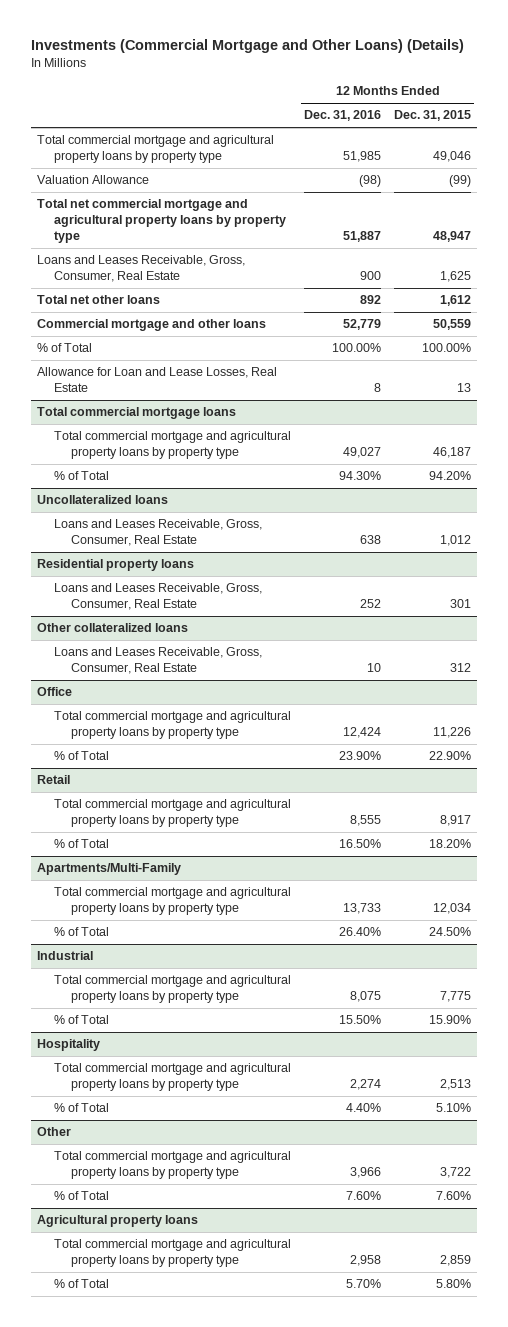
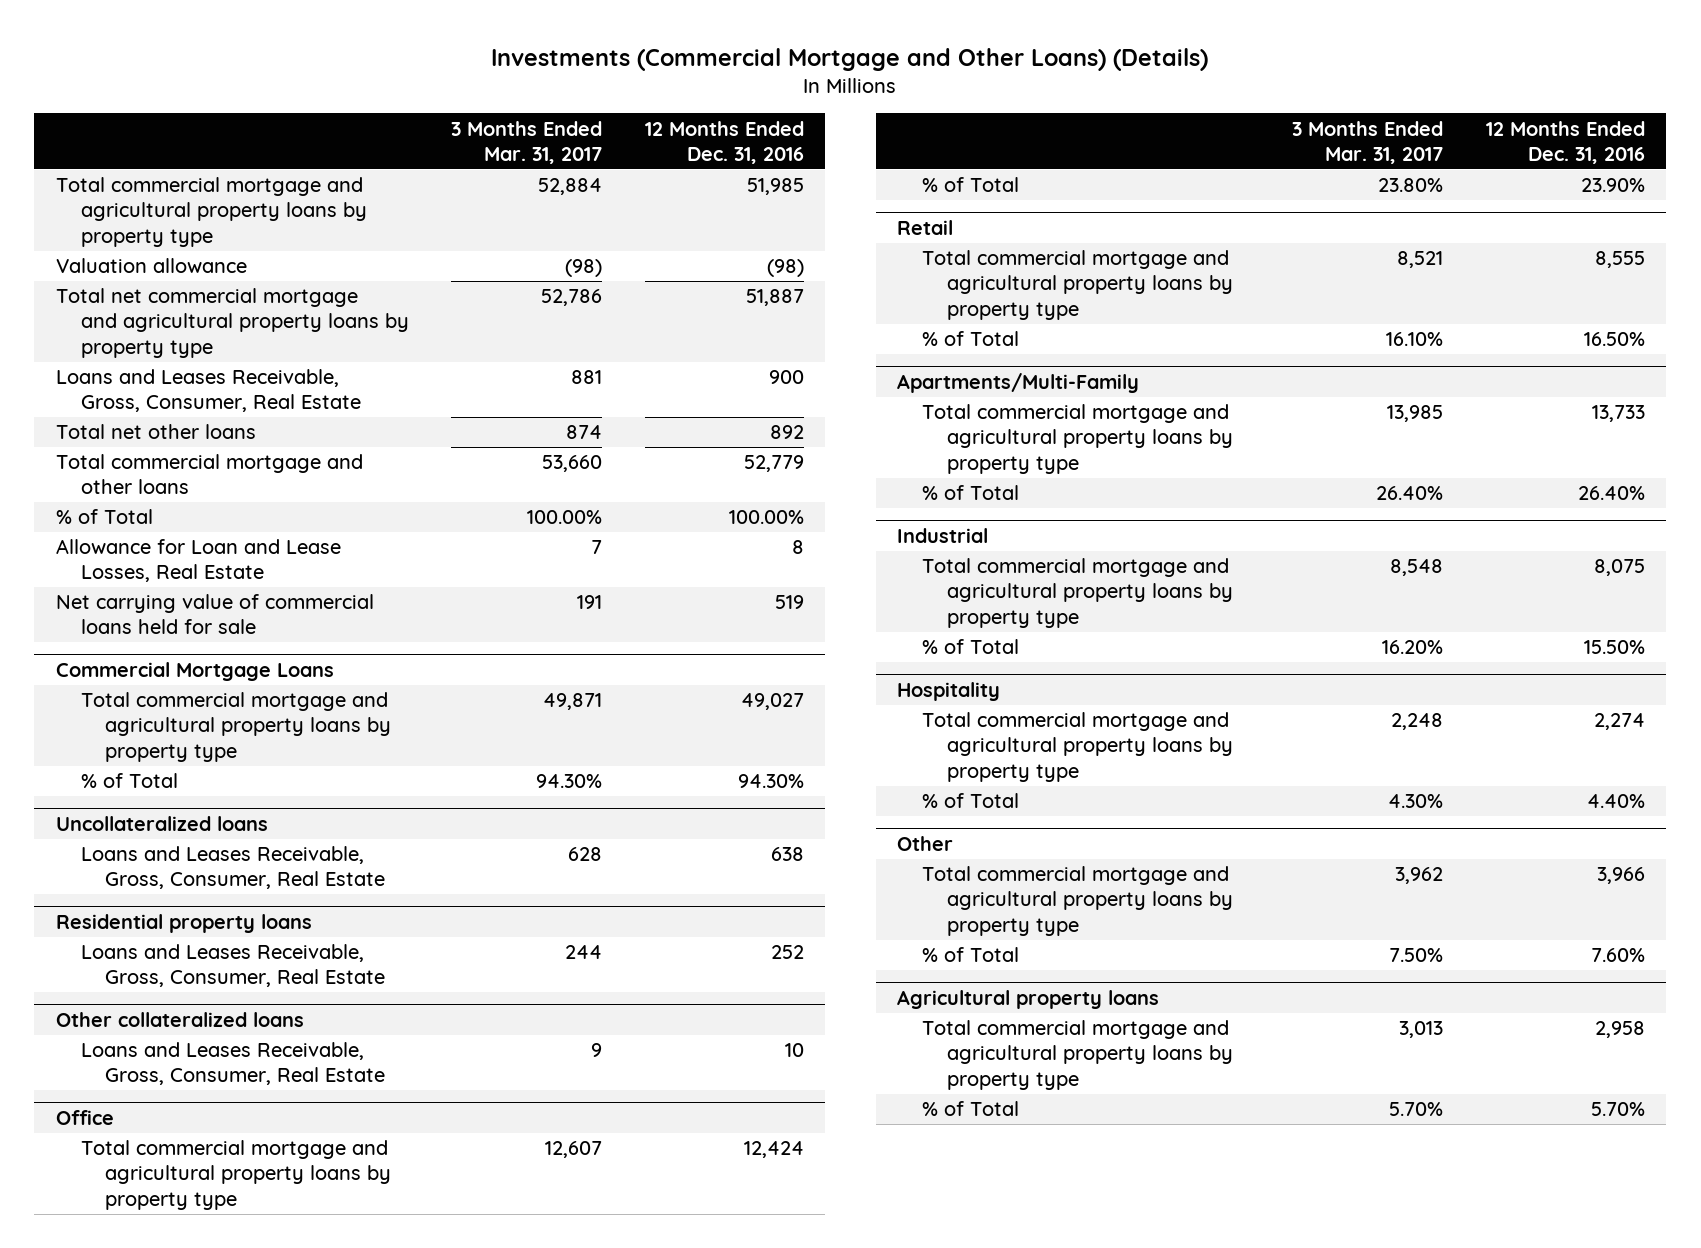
[394,110,472,122] Dec. 31, 2015 -> none
none -> [451,120,603,164] 3 Months Ended Mar. 31, 2017
[36,175,149,185] Valuation Allowance -> [55,258,247,274] Valuation allowance
[36,319,266,332] Commercial mortgage and other loans -> [55,454,363,495] Total commercial mortgage and other loans
none -> [55,594,374,635] Net carrying value of commercial loans held for sale
[36,407,236,420] Total commercial mortgage loans -> [55,661,334,681] Commercial Mortgage Loans

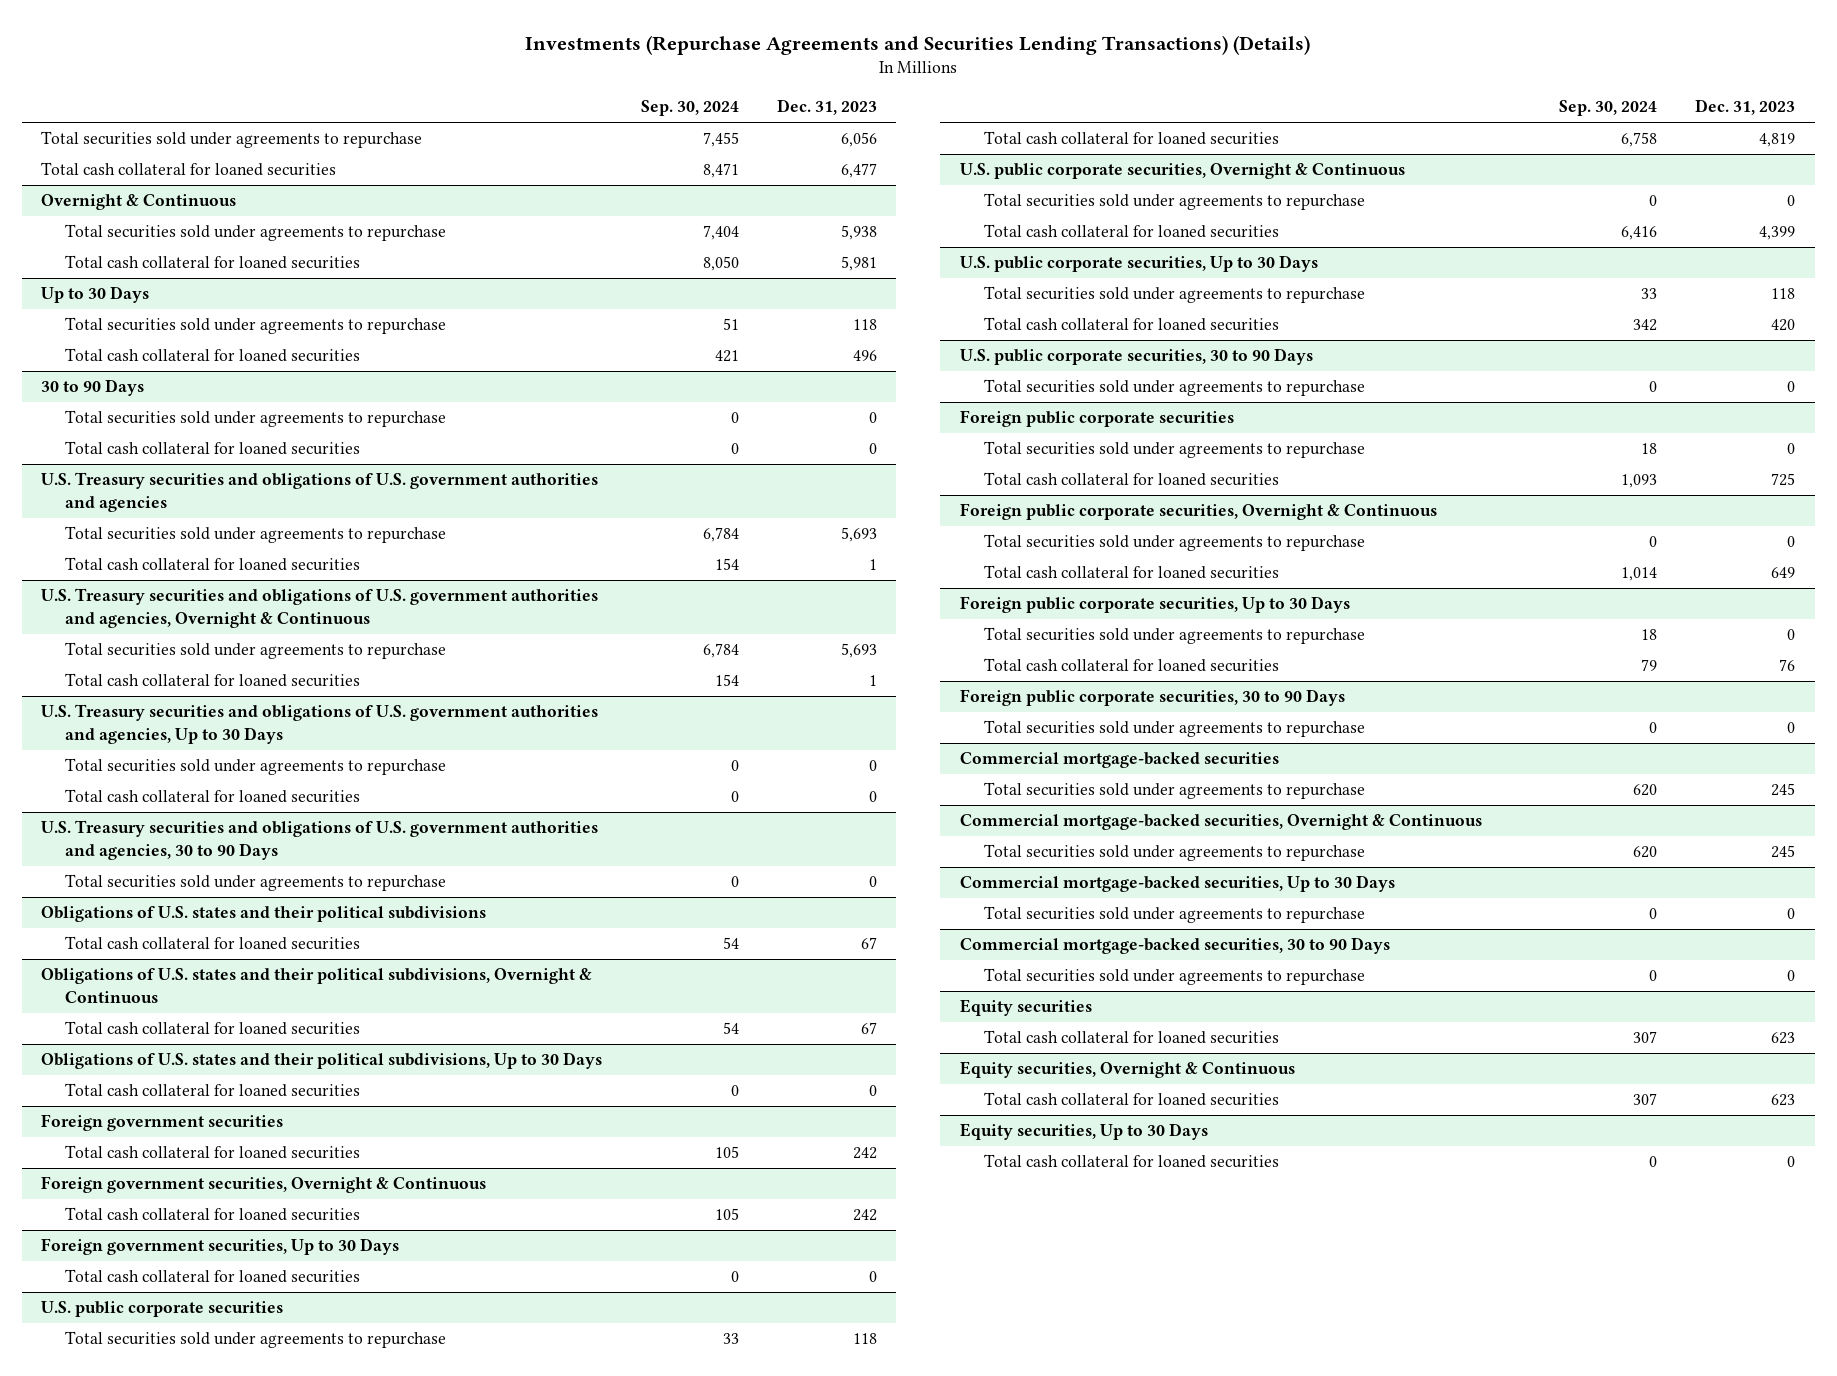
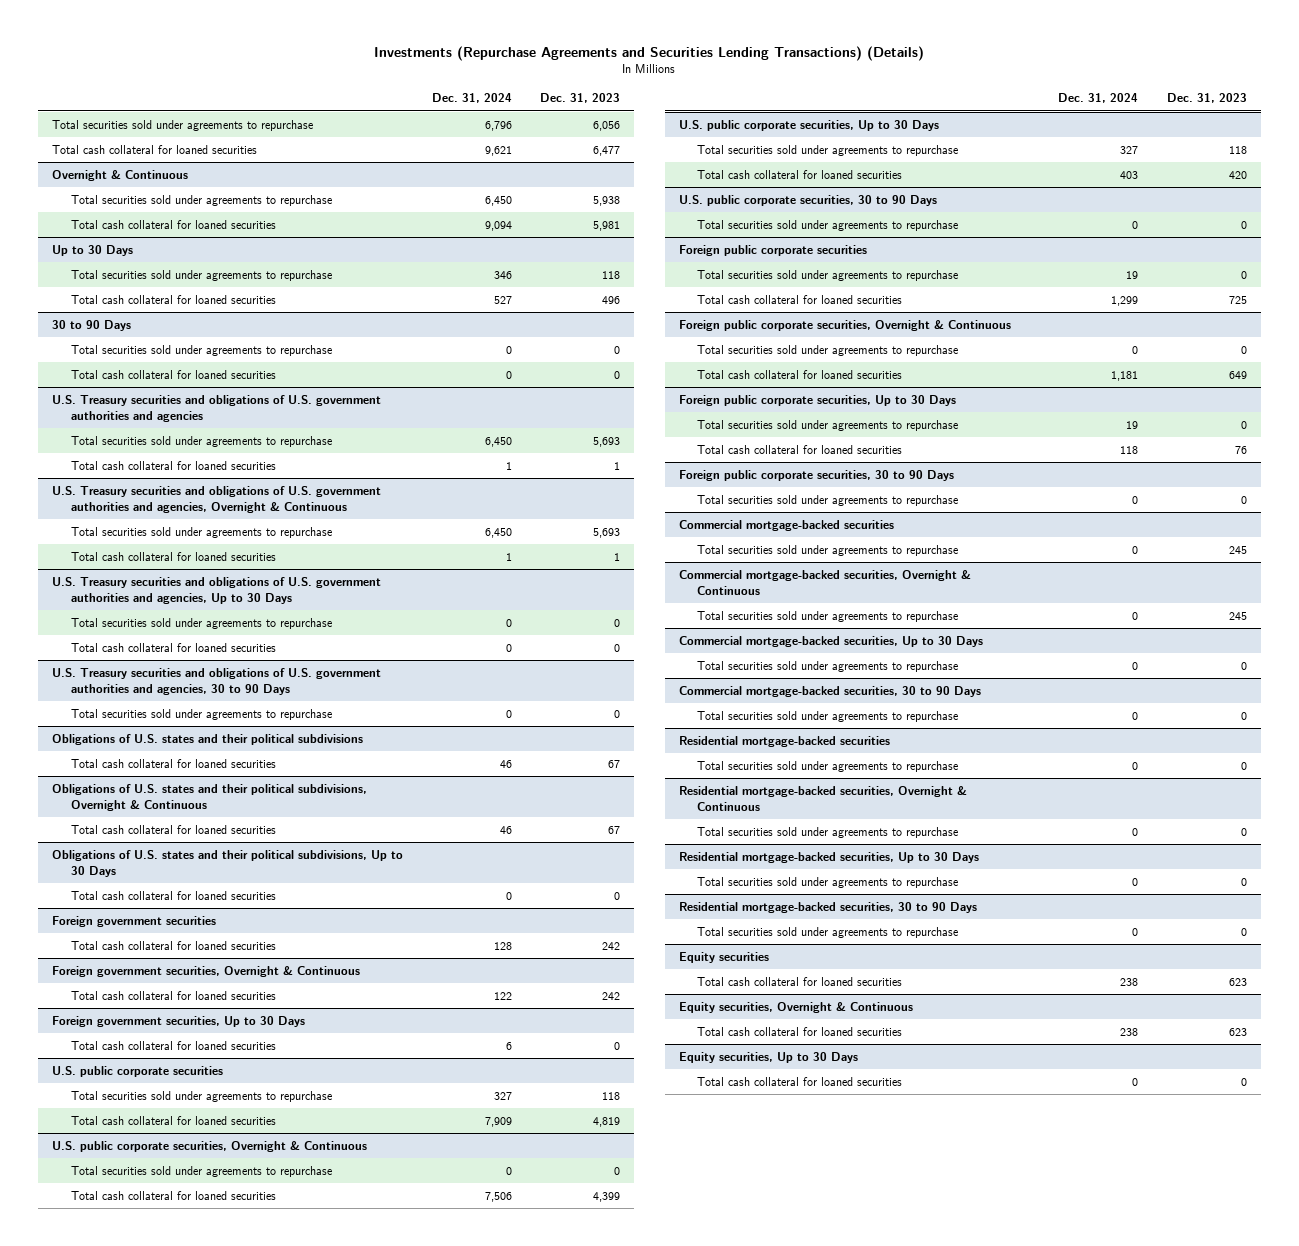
[640,100,739,117] Sep. 30, 2024 -> none
none -> [431,93,512,104] Dec. 31, 2024
none -> [678,735,890,747] Residential mortgage-backed securities
none -> [697,760,959,772] Total securities sold under agreements to repurchase
none -> [678,785,967,811] Residential mortgage-backed securities, Overnight & Continuous
none -> [697,826,959,838] Total securities sold under agreements to repurchase
none -> [678,851,979,863] Residential mortgage-backed securities, Up to 30 Days
none -> [697,876,959,888] Total securities sold under agreements to repurchase
none -> [678,901,977,913] Residential mortgage-backed securities, 30 to 90 Days
none -> [697,926,959,938] Total securities sold under agreements to repurchase

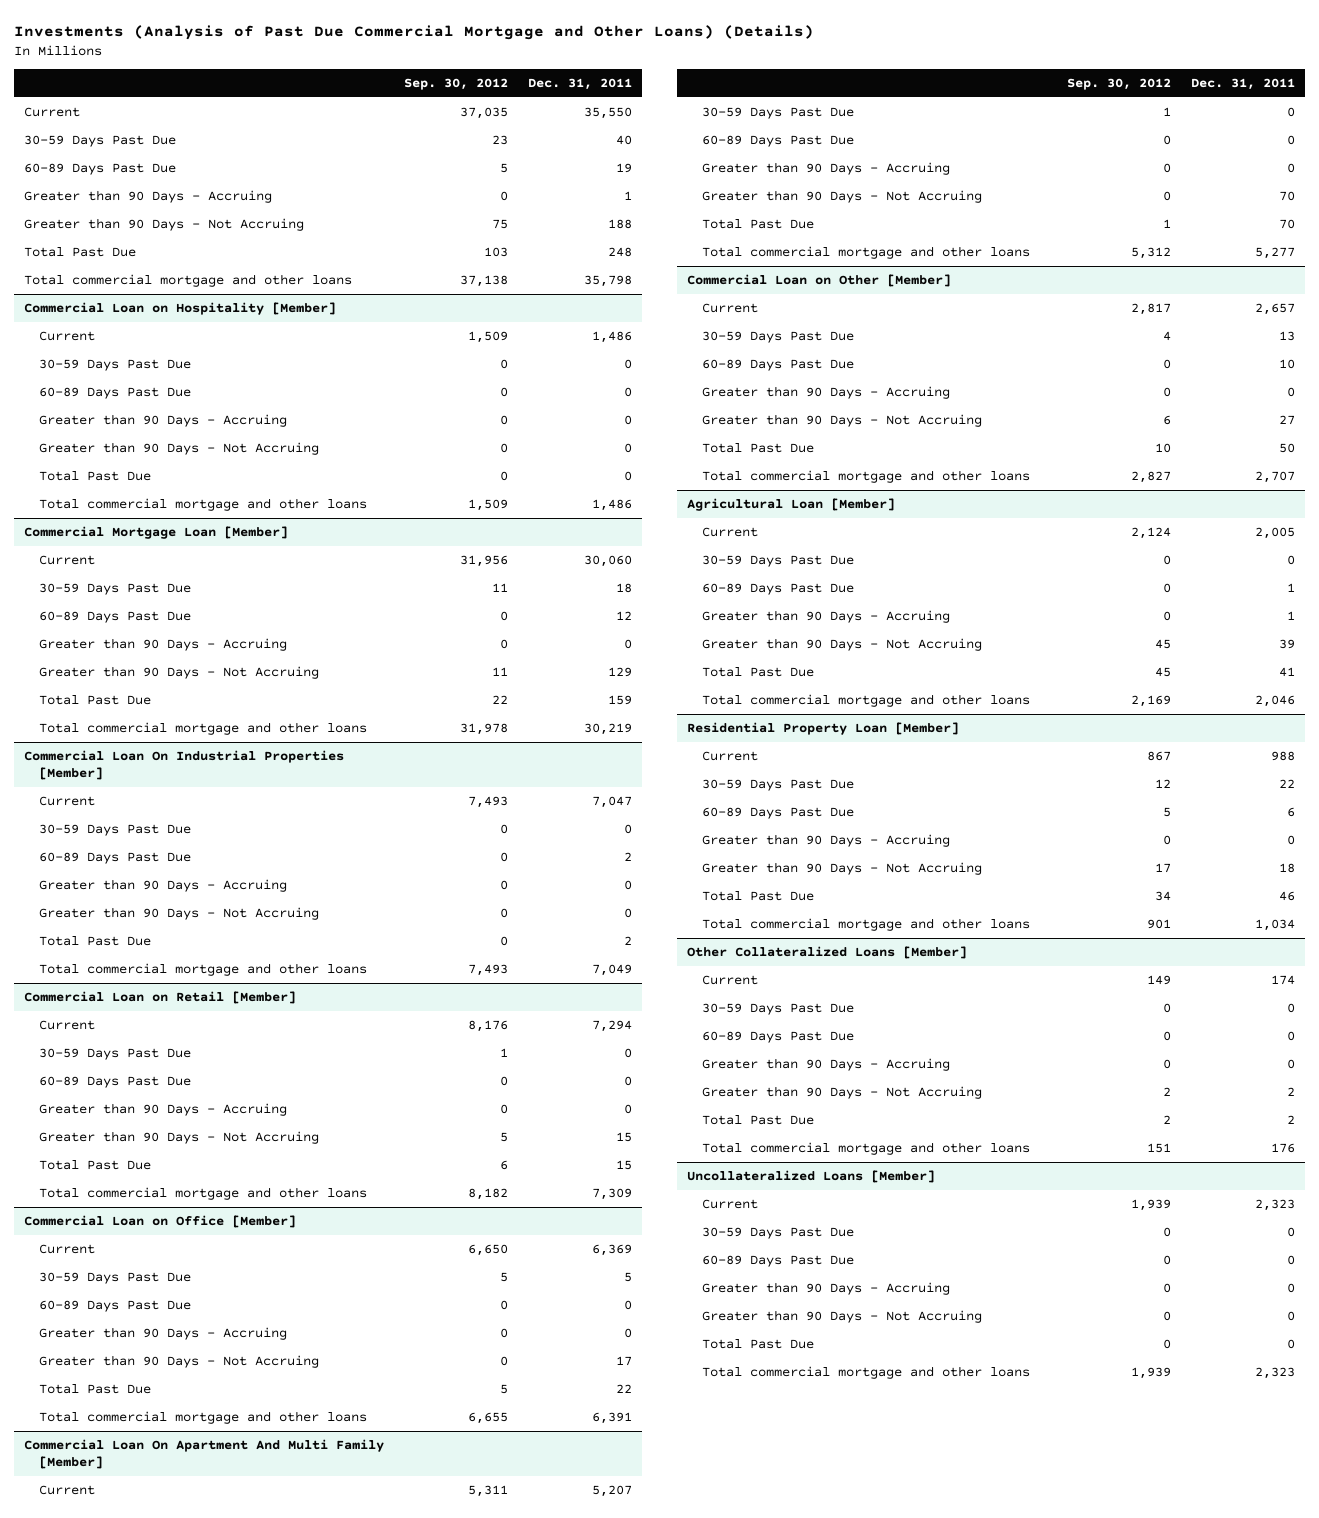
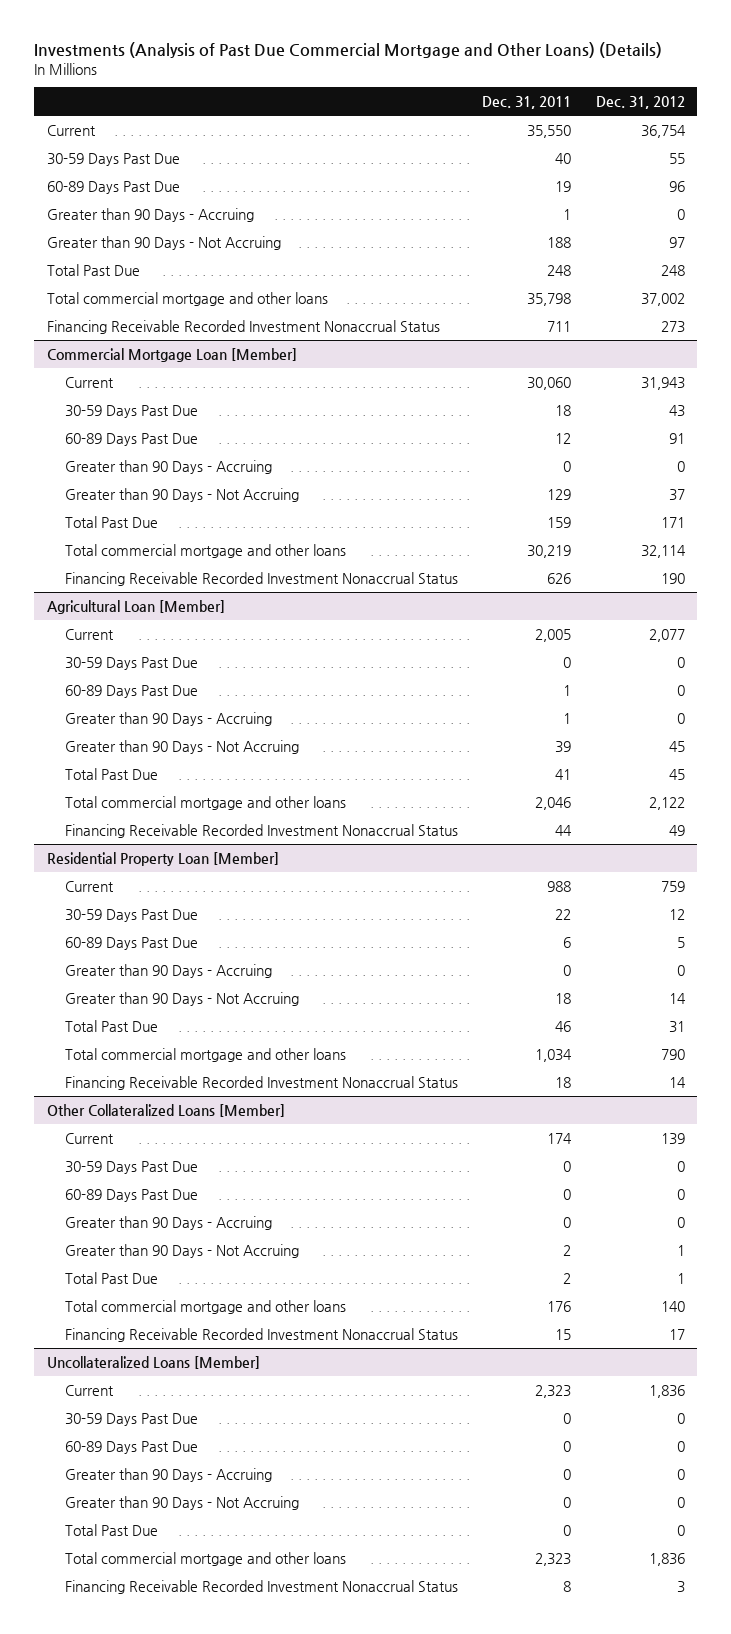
[403,78,508,91] Sep. 30, 2012 -> none
none -> [595,96,685,110] Dec. 31, 2012
[23,302,336,316] Commercial Loan on Hospitality [Member] -> none
[38,331,95,342] Current -> none
[38,359,191,372] 30-59 Days Past Due -> none
[38,387,191,400] 60-89 Days Past Due -> none
[38,414,287,428] Greater than 90 Days - Accruing -> none
[38,442,319,456] Greater than 90 Days - Not Accruing -> none
[38,471,151,482] Total Past Due -> none
[38,498,367,512] Total commercial mortgage and other loans -> none
none -> [46,319,440,334] Financing Receivable Recorded Investment Nonaccrual Status
[23,750,344,781] Commercial Loan On Industrial Properties [Member] -> none
[38,796,95,807] Current -> none
[38,824,191,837] 30-59 Days Past Due -> none
[38,852,191,865] 60-89 Days Past Due -> none
[38,879,287,893] Greater than 90 Days - Accruing -> none
[38,907,319,921] Greater than 90 Days - Not Accruing -> none
[38,936,151,947] Total Past Due -> none
[38,963,367,977] Total commercial mortgage and other loans -> none
[23,991,296,1005] Commercial Loan on Retail [Member] -> none
[38,1020,95,1031] Current -> none
[38,1048,191,1061] 30-59 Days Past Due -> none
[38,1076,191,1089] 60-89 Days Past Due -> none
[38,1103,287,1117] Greater than 90 Days - Accruing -> none
[38,1131,319,1145] Greater than 90 Days - Not Accruing -> none
[38,1160,151,1171] Total Past Due -> none
[38,1187,367,1201] Total commercial mortgage and other loans -> none
[23,1215,296,1229] Commercial Loan on Office [Member] -> none
[38,1244,95,1255] Current -> none
[38,1272,191,1285] 30-59 Days Past Due -> none
[38,1300,191,1313] 60-89 Days Past Due -> none
[38,1327,287,1341] Greater than 90 Days - Accruing -> none
[38,1355,319,1369] Greater than 90 Days - Not Accruing -> none
[38,1384,151,1395] Total Past Due -> none
[38,1411,367,1425] Total commercial mortgage and other loans -> none
[23,1439,384,1470] Commercial Loan On Apartment And Multi Family [Member] -> none
[38,1485,95,1496] Current -> none
[702,107,855,120] 30-59 Days Past Due -> none
[702,135,855,148] 60-89 Days Past Due -> none
[702,162,951,176] Greater than 90 Days - Accruing -> none
[702,190,983,204] Greater than 90 Days - Not Accruing -> none
[702,219,815,230] Total Past Due -> none
[702,246,1031,260] Total commercial mortgage and other loans -> none
[687,274,952,288] Commercial Loan on Other [Member] -> none
[702,303,759,314] Current -> none
[702,331,855,344] 30-59 Days Past Due -> none
[702,359,855,372] 60-89 Days Past Due -> none
[702,386,951,400] Greater than 90 Days - Accruing -> none
[702,414,983,428] Greater than 90 Days - Not Accruing -> none
[702,443,815,454] Total Past Due -> none
[702,470,1031,484] Total commercial mortgage and other loans -> none
none -> [64,571,458,586] Financing Receivable Recorded Investment Nonaccrual Status
none -> [64,823,458,838] Financing Receivable Recorded Investment Nonaccrual Status
none -> [64,1075,458,1090] Financing Receivable Recorded Investment Nonaccrual Status
none -> [64,1327,458,1342] Financing Receivable Recorded Investment Nonaccrual Status
none -> [64,1579,458,1594] Financing Receivable Recorded Investment Nonaccrual Status

